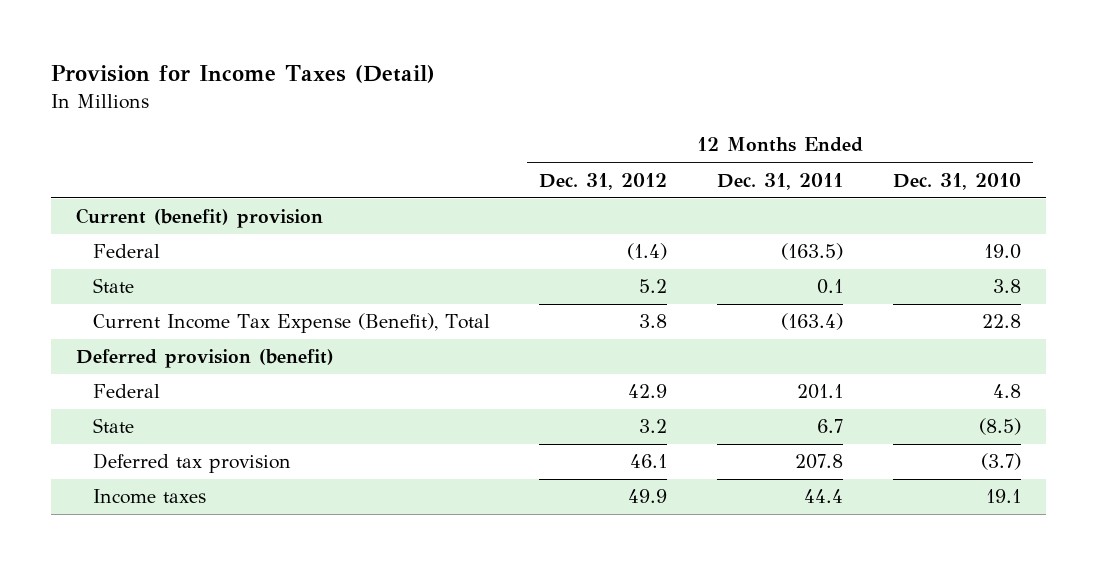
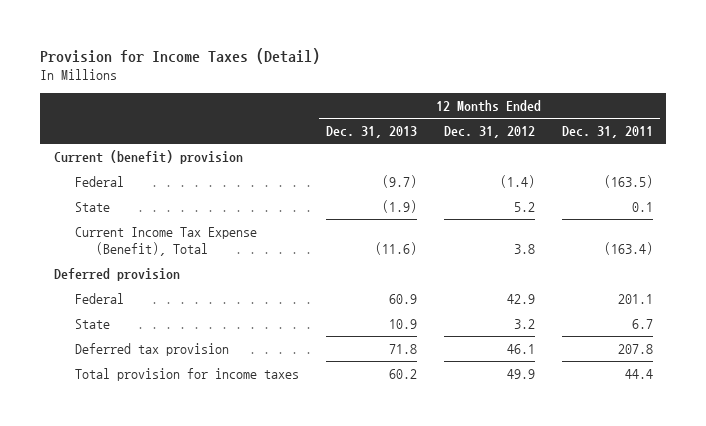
[892,172,1021,190] Dec. 31, 2010 -> none
none -> [325,125,417,138] Dec. 31, 2013
[76,349,335,369] Deferred provision (benefit) -> [53,267,180,281] Deferred provision
[92,489,206,505] Income taxes -> [74,367,299,381] Total provision for income taxes

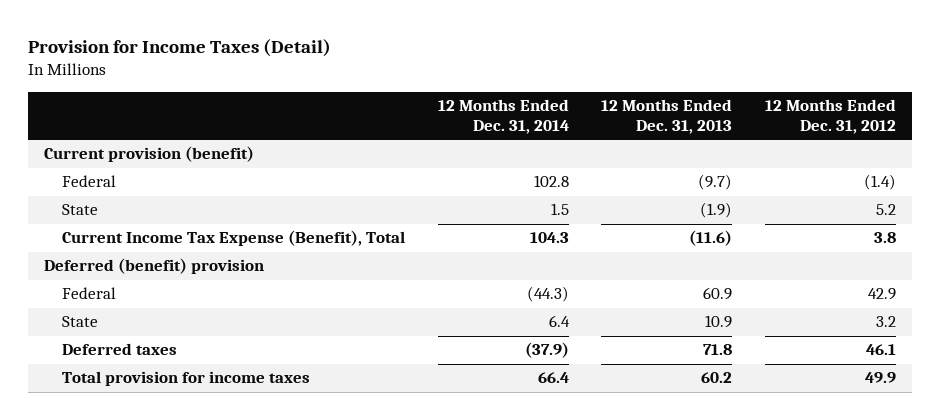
[561,125,653,138] Dec. 31, 2011 -> none
none -> [437,99,569,134] 12 Months Ended Dec. 31, 2014
[53,149,243,164] Current (benefit) provision -> [43,146,254,163] Current provision (benefit)
[53,267,180,281] Deferred provision -> [43,258,264,275] Deferred (benefit) provision
[74,342,229,356] Deferred tax provision -> [61,343,177,356] Deferred taxes

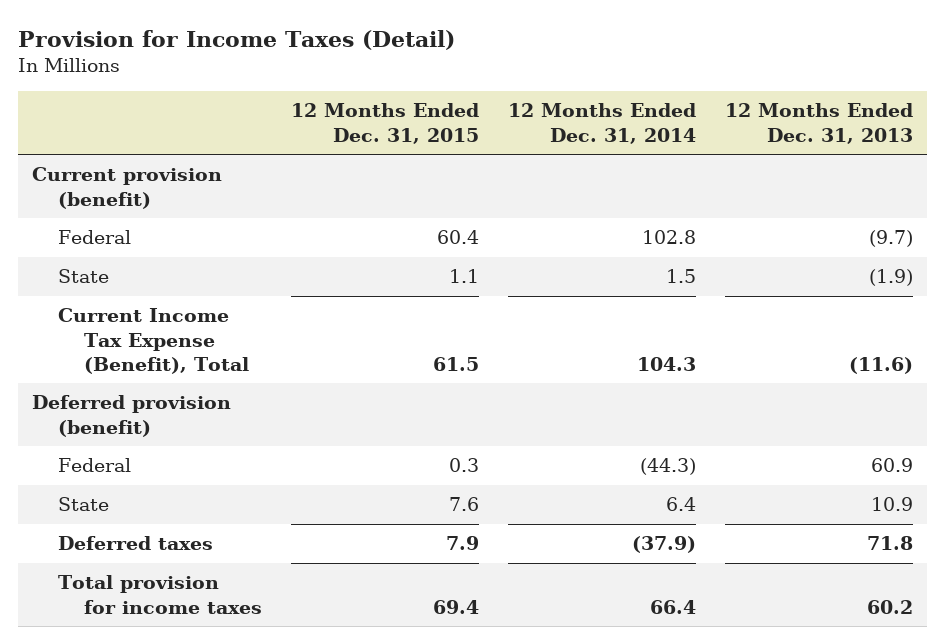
[764,99,896,134] 12 Months Ended Dec. 31, 2012 -> none
none -> [291,103,480,144] 12 Months Ended Dec. 31, 2015
[43,258,264,275] Deferred (benefit) provision -> [32,395,232,437] Deferred provision (benefit)

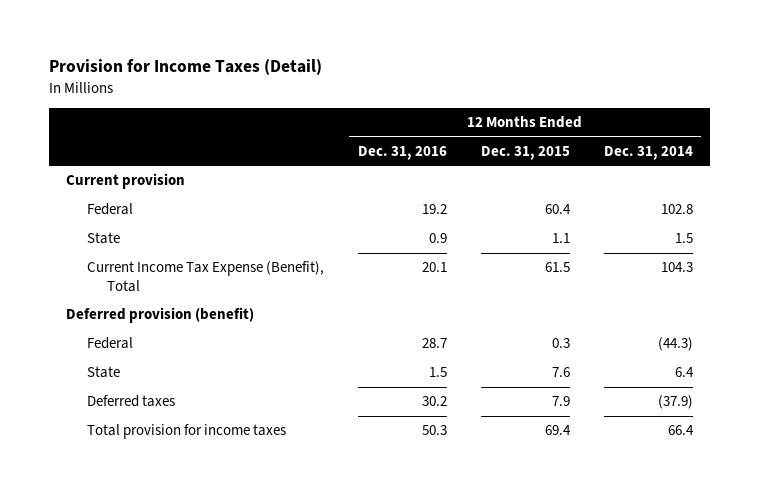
[725,103,914,144] 12 Months Ended Dec. 31, 2013 -> none
none -> [357,145,447,160] Dec. 31, 2016
[32,167,223,209] Current provision (benefit) -> [65,173,185,190] Current provision

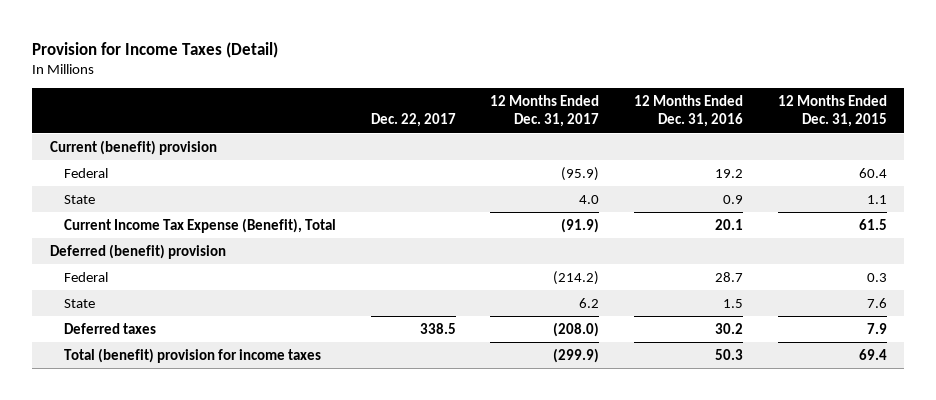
[603,145,693,160] Dec. 31, 2014 -> none
none -> [370,113,456,128] Dec. 22, 2017
none -> [490,95,600,128] 12 Months Ended Dec. 31, 2017
[65,173,185,190] Current provision -> [49,139,217,155] Current (benefit) provision
[65,307,254,324] Deferred provision (benefit) -> [49,243,226,259] Deferred (benefit) provision
[86,424,286,440] Total provision for income taxes -> [64,347,322,363] Total (benefit) provision for income taxes

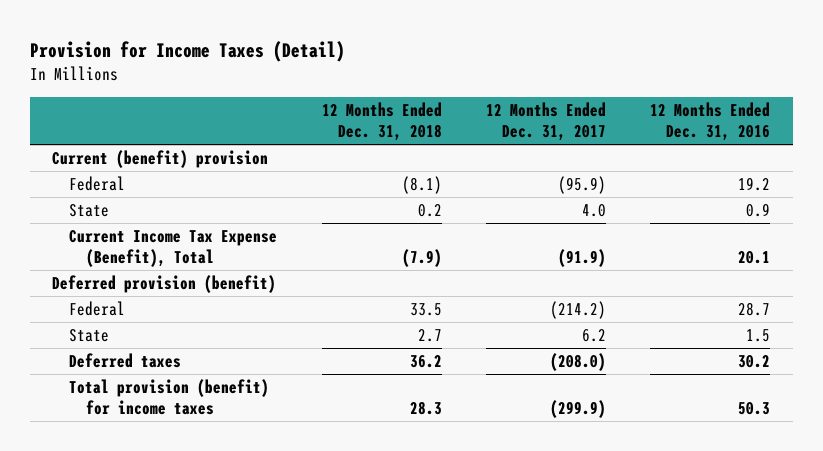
[370,113,456,128] Dec. 22, 2017 -> none
[777,95,887,128] 12 Months Ended Dec. 31, 2015 -> none
none -> [321,102,442,142] 12 Months Ended Dec. 31, 2018
[49,243,226,259] Deferred (benefit) provision -> [52,274,277,293] Deferred provision (benefit)
[64,347,322,363] Total (benefit) provision for income taxes -> [69,378,270,416] Total provision (benefit) for income taxes

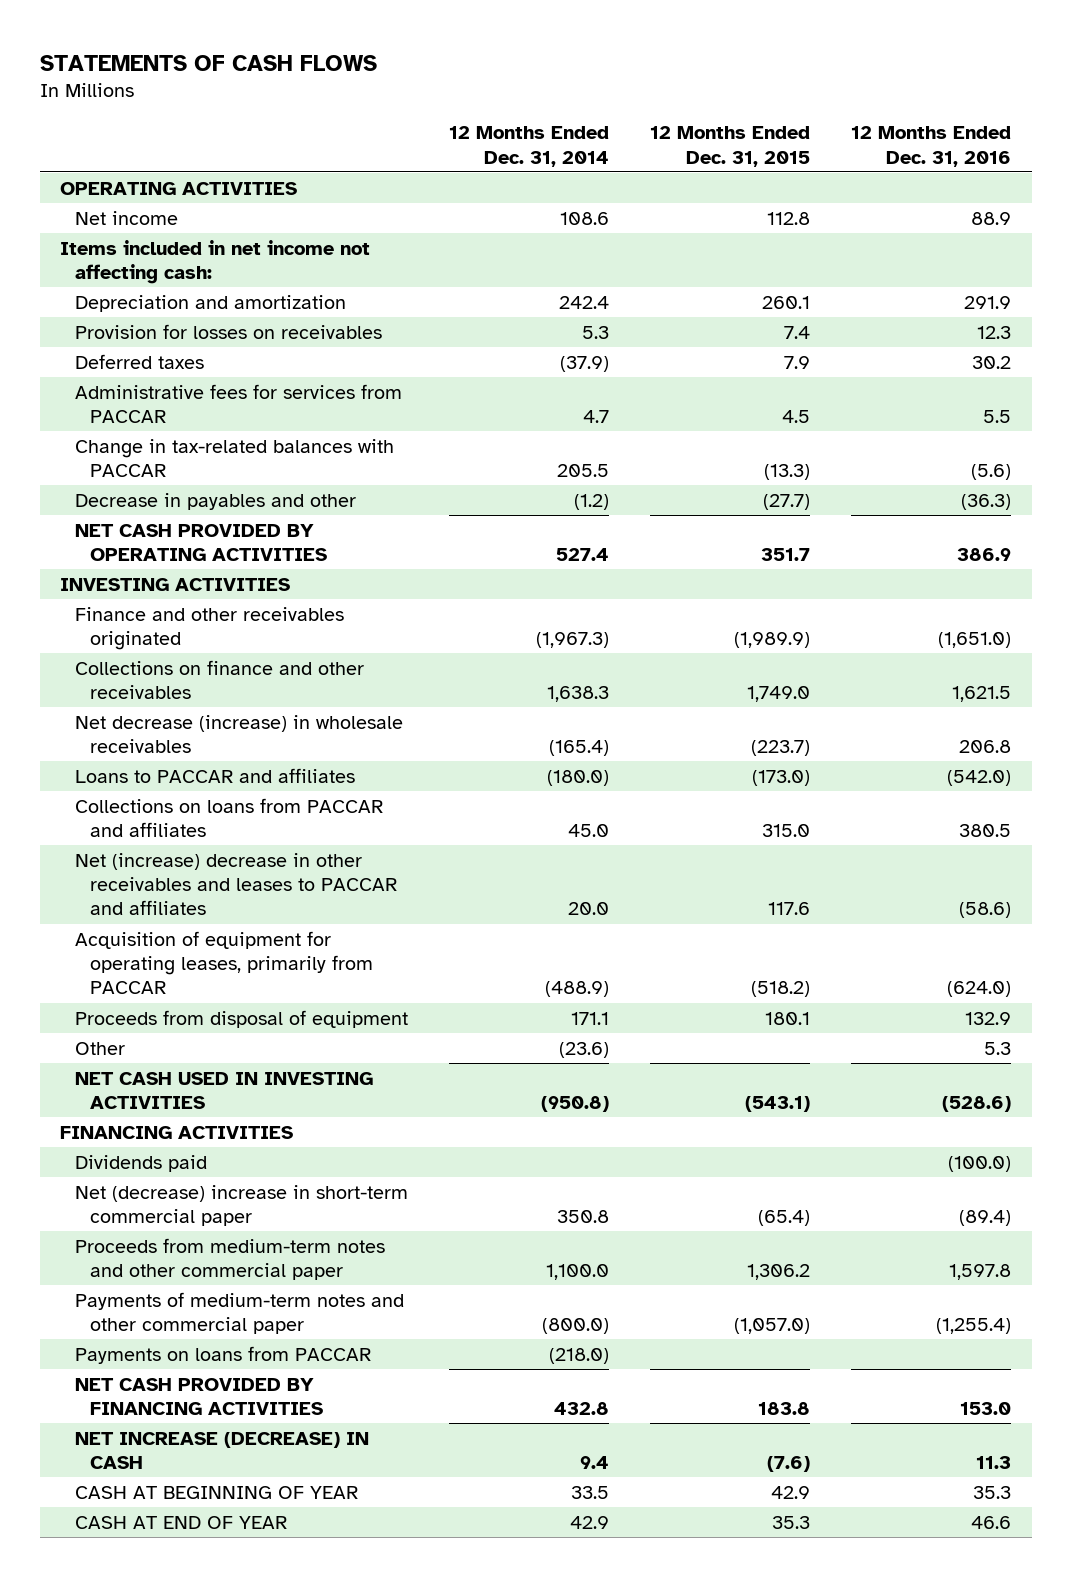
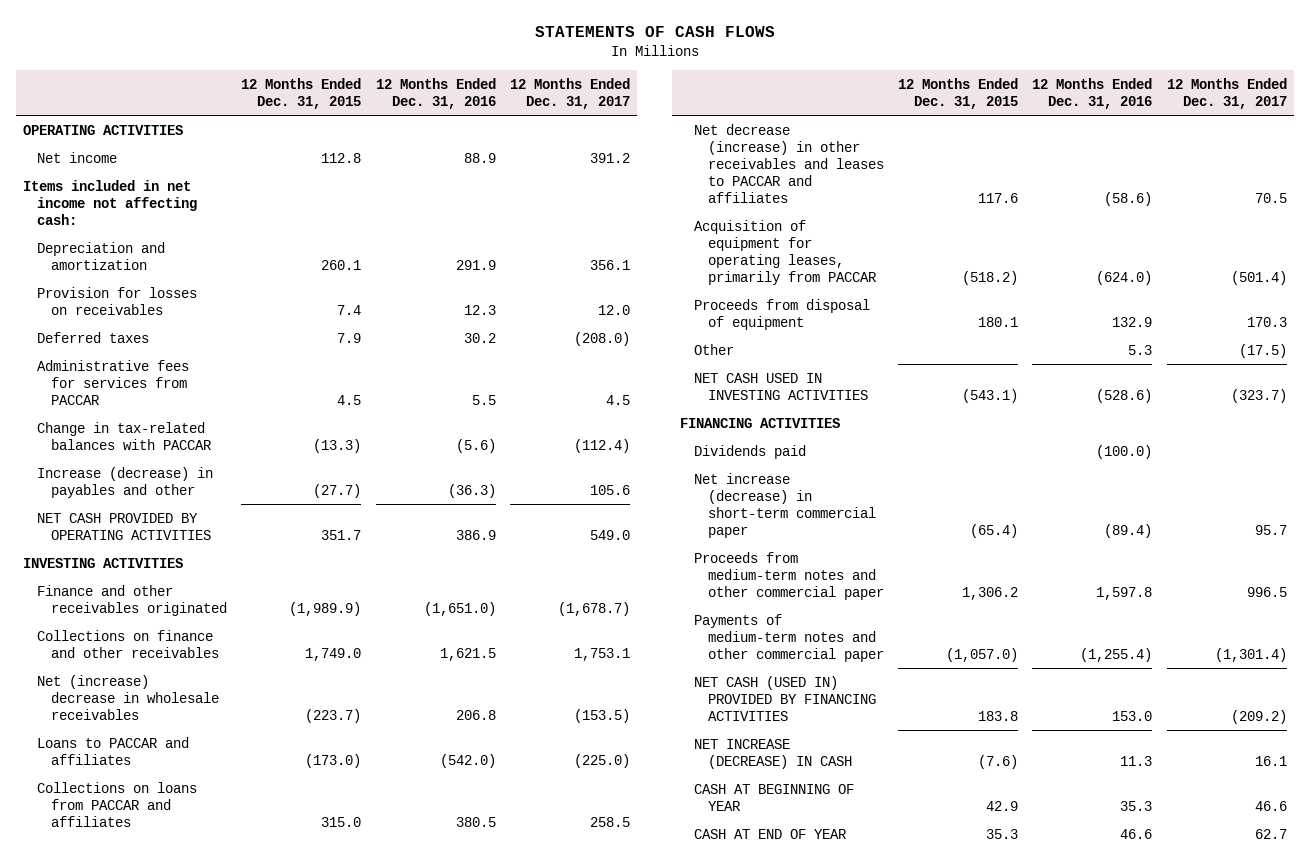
[449,126,610,167] 12 Months Ended Dec. 31, 2014 -> none
none -> [509,77,630,110] 12 Months Ended Dec. 31, 2017
[75,492,357,510] Decrease in payables and other -> [36,466,213,498] Increase (decrease) in payables and other
[75,714,404,754] Net decrease (increase) in wholesale receivables -> [36,674,219,720] Net (increase) decrease in wholesale receivables
[75,852,398,916] Net (increase) decrease in other receivables and leases to PACCAR and affiliates -> [693,123,884,203] Net decrease (increase) in other receivables and leases to PACCAR and affiliates
[75,1184,409,1227] Net (decrease) increase in short-term commercial paper -> [693,472,876,538] Net increase (decrease) in short-term commercial paper
[75,1345,372,1364] Payments on loans from PACCAR -> none
[75,1377,324,1416] NET CASH PROVIDED BY FINANCING ACTIVITIES -> [693,675,876,721] NET CASH (USED IN) PROVIDED BY FINANCING ACTIVITIES

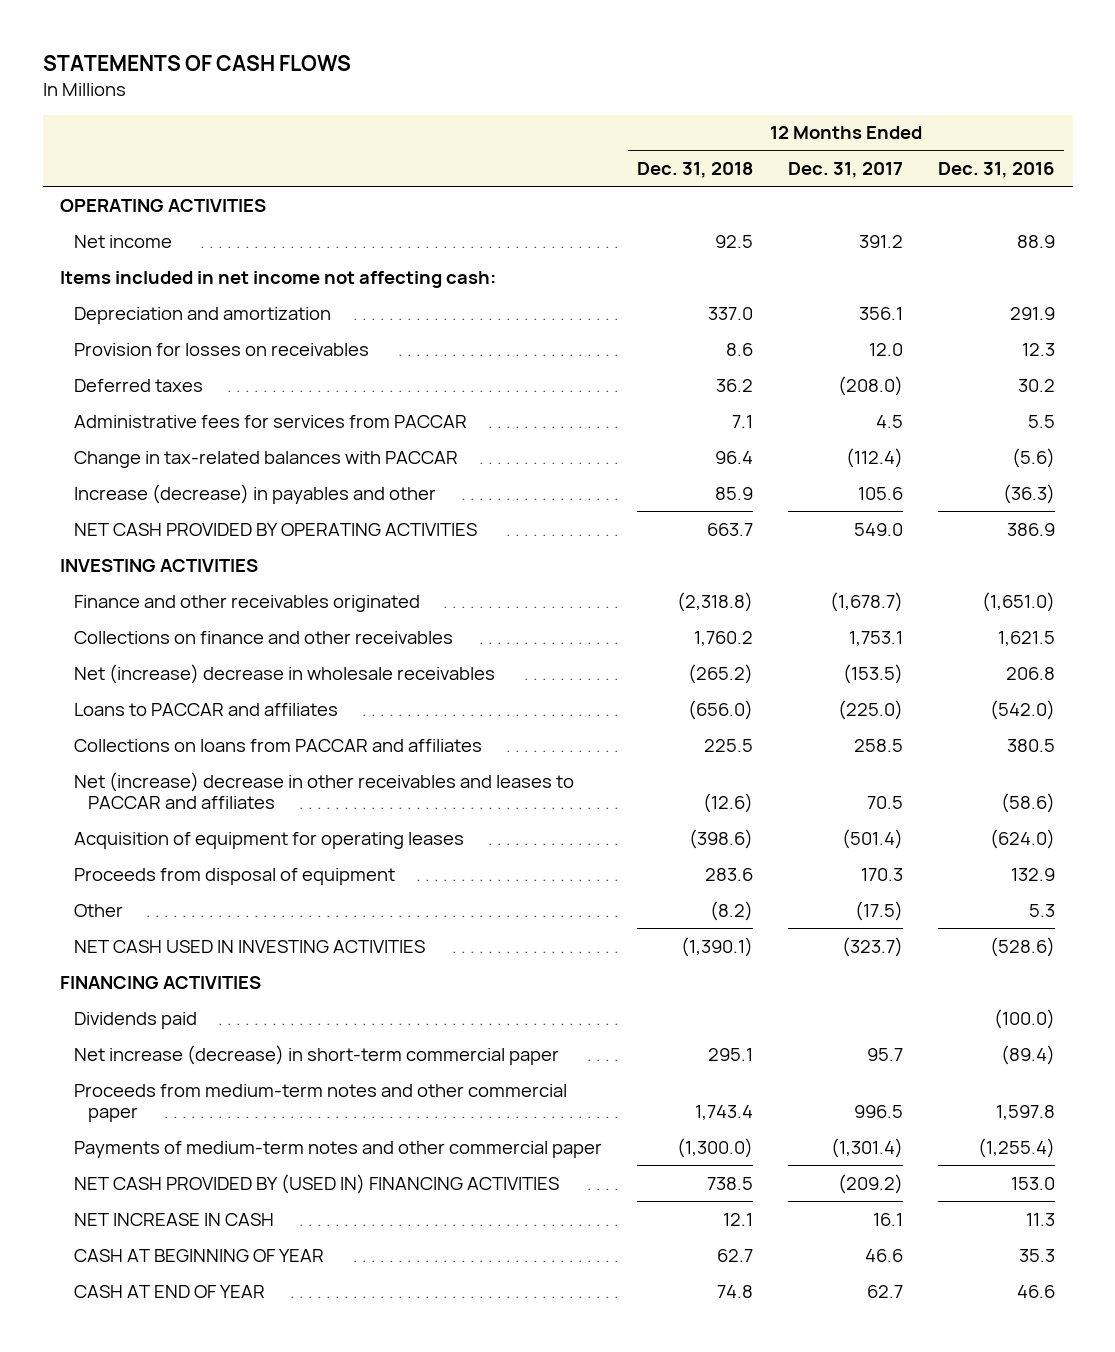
[241,77,362,110] 12 Months Ended Dec. 31, 2015 -> none
none -> [636,161,753,178] Dec. 31, 2018
[693,123,884,203] Net decrease (increase) in other receivables and leases to PACCAR and affiliates -> [73,771,574,810] Net (increase) decrease in other receivables and leases to PACCAR and affiliates
[693,219,877,285] Acquisition of equipment for operating leases, primarily from PACCAR -> [73,831,464,849] Acquisition of equipment for operating leases
[693,675,876,721] NET CASH (USED IN) PROVIDED BY FINANCING ACTIVITIES -> [73,1173,559,1194] NET CASH PROVIDED BY (USED IN) FINANCING ACTIVITIES
[693,738,852,769] NET INCREASE (DECREASE) IN CASH -> [73,1212,274,1226] NET INCREASE IN CASH

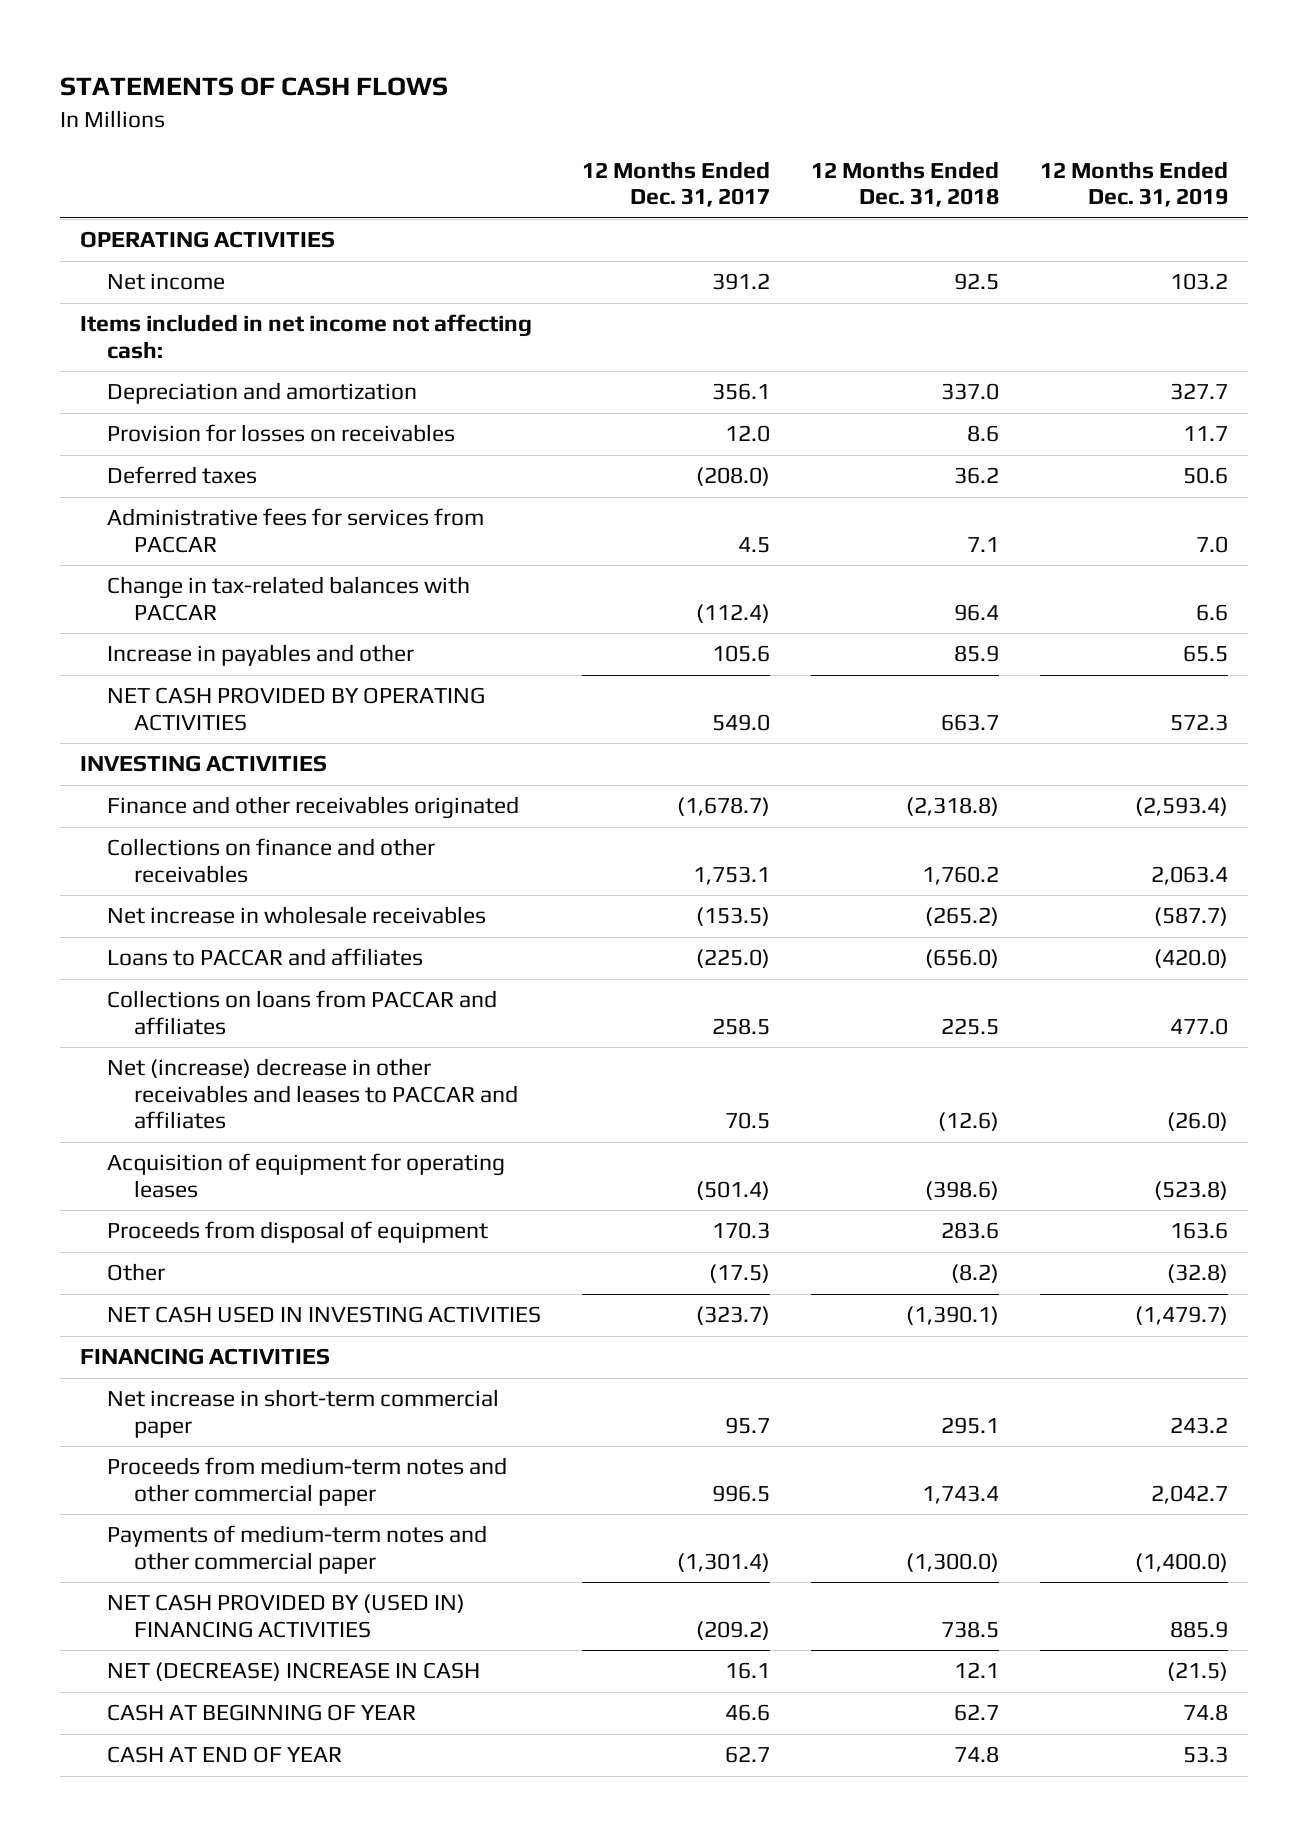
[938,161,1056,178] Dec. 31, 2016 -> none
none -> [1039,160,1228,208] 12 Months Ended Dec. 31, 2019
[73,483,436,504] Increase (decrease) in payables and other -> [107,644,415,667] Increase in payables and other
[73,663,495,684] Net (increase) decrease in wholesale receivables -> [107,906,487,925] Net increase in wholesale receivables
[73,1011,197,1029] Dividends paid -> none
[73,1044,559,1065] Net increase (decrease) in short-term commercial paper -> [107,1389,500,1438] Net increase in short-term commercial paper
[73,1212,274,1226] NET INCREASE IN CASH -> [107,1662,481,1682] NET (DECREASE) INCREASE IN CASH

